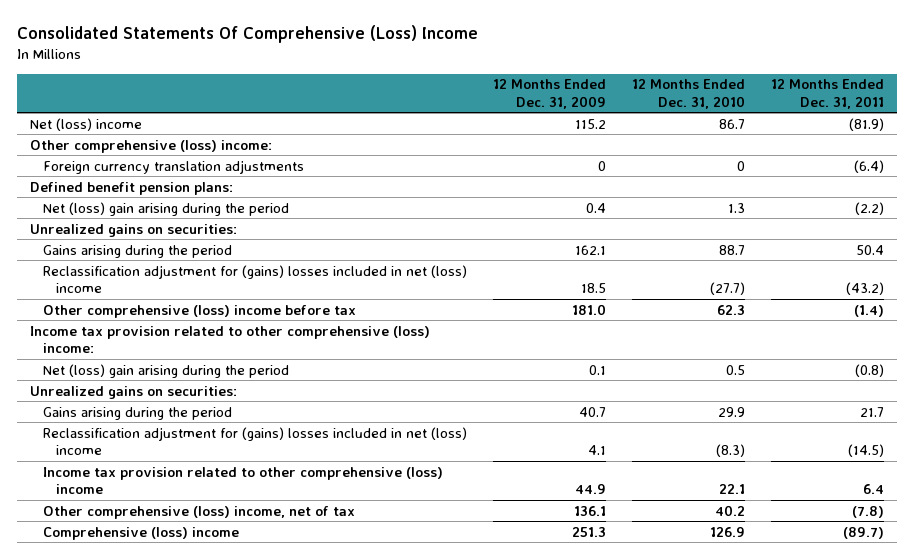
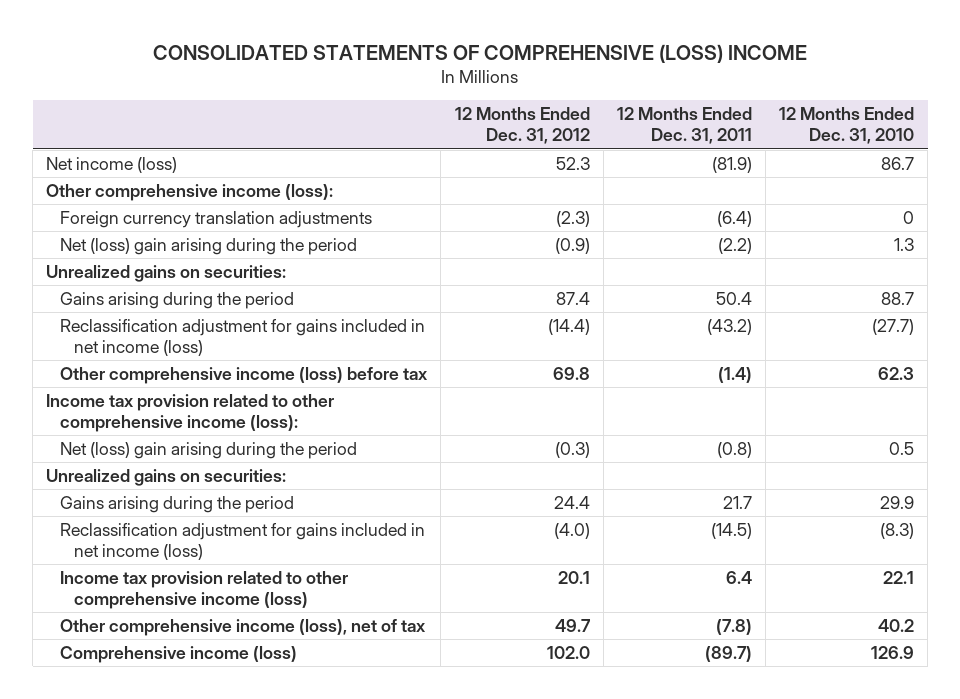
[16,25,478,44] Consolidated Statements Of Comprehensive (Loss) Income -> [153,43,808,63] CONSOLIDATED STATEMENTS OF COMPREHENSIVE (LOSS) INCOME
[492,79,606,109] 12 Months Ended Dec. 31, 2009 -> none
none -> [454,107,590,145] 12 Months Ended Dec. 31, 2012
[29,117,142,131] Net (loss) income -> [46,156,178,173] Net income (loss)
[29,139,272,153] Other comprehensive (loss) income: -> [46,183,334,201] Other comprehensive income (loss):
[29,181,233,195] Defined benefit pension plans: -> none
[42,264,467,293] Reclassification adjustment for (gains) losses included in net (loss) income -> [60,318,426,356] Reclassification adjustment for gains included in net income (loss)
[42,304,356,318] Other comprehensive (loss) income before tax -> [60,366,429,384] Other comprehensive income (loss) before tax
[29,325,430,353] Income tax provision related to other comprehensive (loss) income: -> [46,393,335,432] Income tax provision related to other comprehensive income (loss):
[42,426,467,455] Reclassification adjustment for (gains) losses included in net (loss) income -> [60,522,426,560] Reclassification adjustment for gains included in net income (loss)
[42,466,443,494] Income tax provision related to other comprehensive (loss) income -> [60,570,349,609] Income tax provision related to other comprehensive income (loss)
[42,505,355,519] Other comprehensive (loss) income, net of tax -> [60,618,427,636] Other comprehensive income (loss), net of tax
[42,526,239,540] Comprehensive (loss) income -> [60,645,298,663] Comprehensive income (loss)

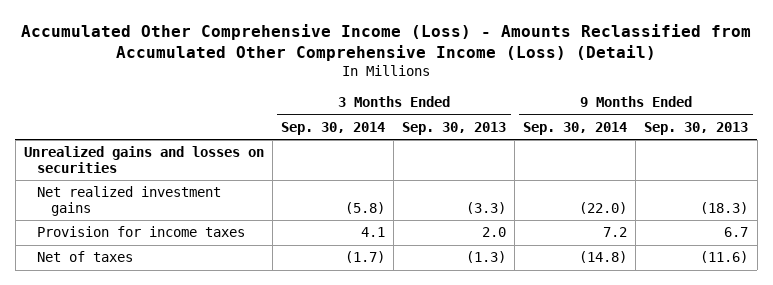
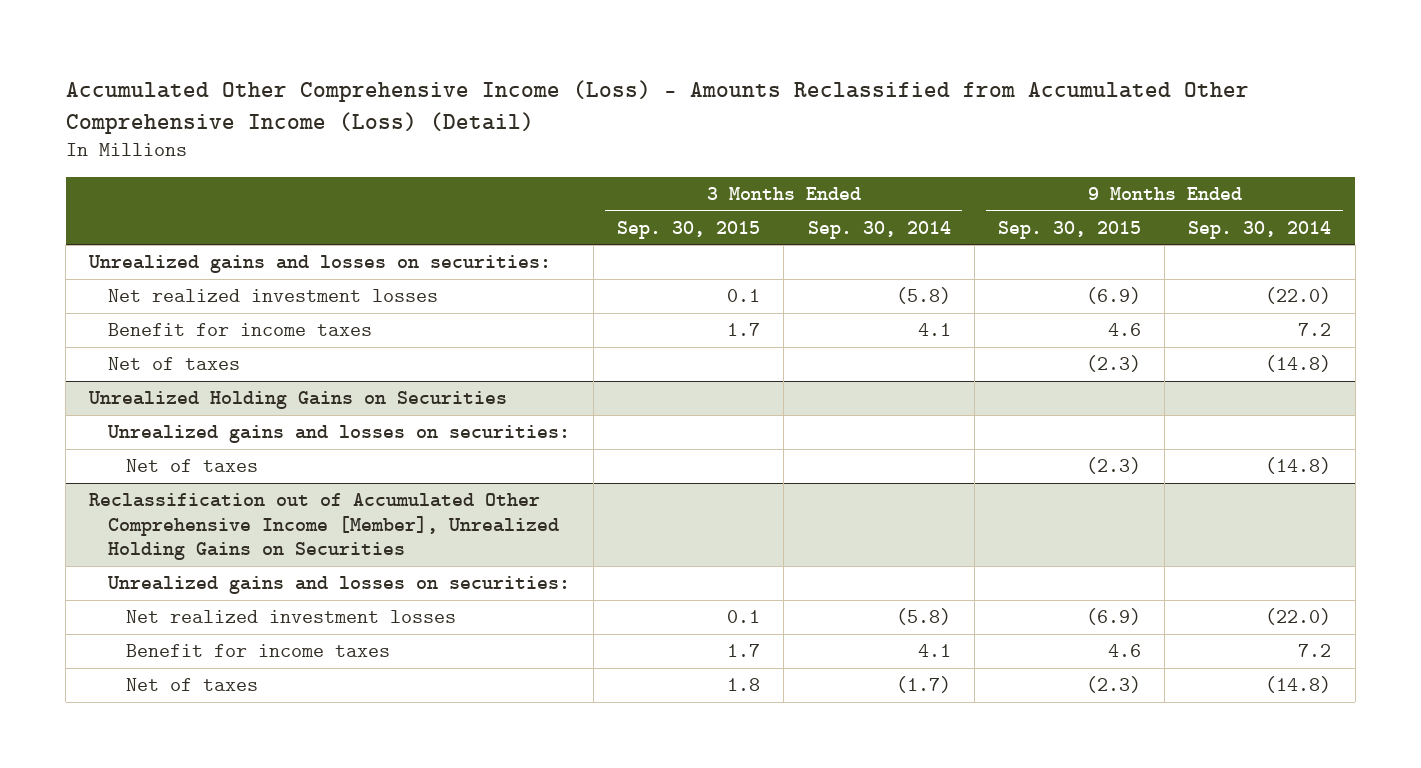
[402,121,507,135] Sep. 30, 2013 -> none
[644,121,749,135] Sep. 30, 2013 -> none
none -> [617,220,761,239] Sep. 30, 2015
none -> [998,220,1142,239] Sep. 30, 2015
[24,146,265,174] Unrealized gains and losses on securities -> [88,255,552,274] Unrealized gains and losses on securities:
[37,186,222,217] Net realized investment gains -> [107,289,438,303] Net realized investment losses
[37,226,246,238] Provision for income taxes -> [107,323,372,337] Benefit for income taxes
none -> [107,357,240,371] Net of taxes
none -> [88,391,508,410] Unrealized Holding Gains on Securities
none -> [106,425,570,444] Unrealized gains and losses on securities:
none -> [126,459,259,473] Net of taxes
none -> [89,493,559,561] Reclassification out of Accumulated Other Comprehensive Income [Member], Unrealized Holding Gains on Securities
none -> [106,576,570,595] Unrealized gains and losses on securities:
none -> [126,610,457,624] Net realized investment losses
none -> [126,644,391,658] Benefit for income taxes

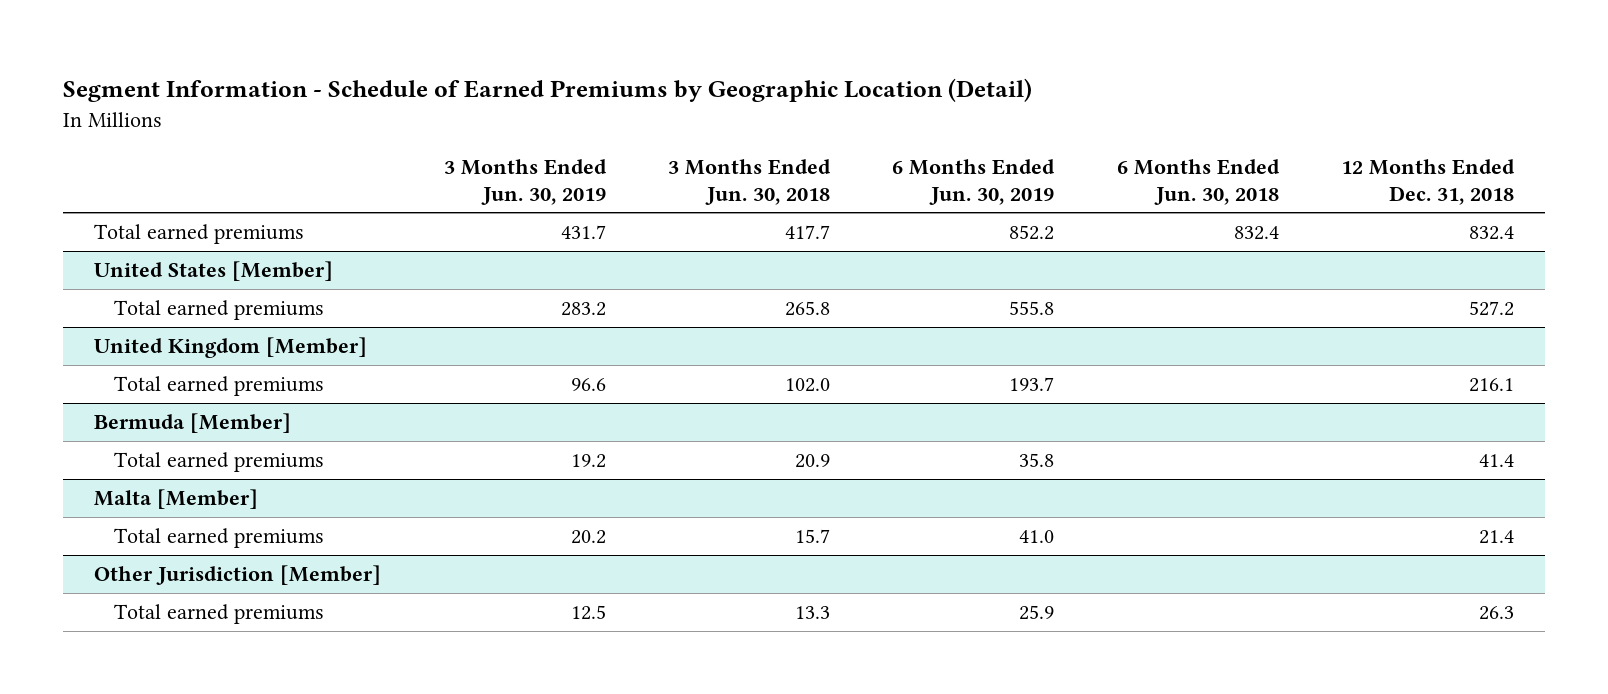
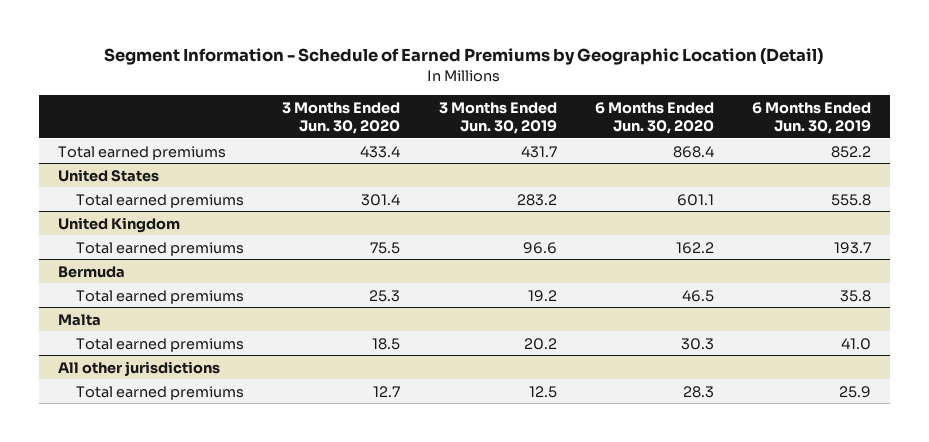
[668,159,832,205] 3 Months Ended Jun. 30, 2018 -> none
[1116,159,1280,205] 6 Months Ended Jun. 30, 2018 -> none
[1341,159,1516,205] 12 Months Ended Dec. 31, 2018 -> none
none -> [282,101,401,134] 3 Months Ended Jun. 30, 2020
none -> [594,101,714,134] 6 Months Ended Jun. 30, 2020
[94,261,334,282] United States [Member] -> [57,168,159,182] United States
[94,337,368,359] United Kingdom [Member] -> [57,216,180,233] United Kingdom
[94,413,292,434] Bermuda [Member] -> [57,265,125,278] Bermuda
[94,489,259,510] Malta [Member] -> [57,313,101,326] Malta
[94,565,382,586] Other Jurisdiction [Member] -> [57,360,220,376] All other jurisdictions

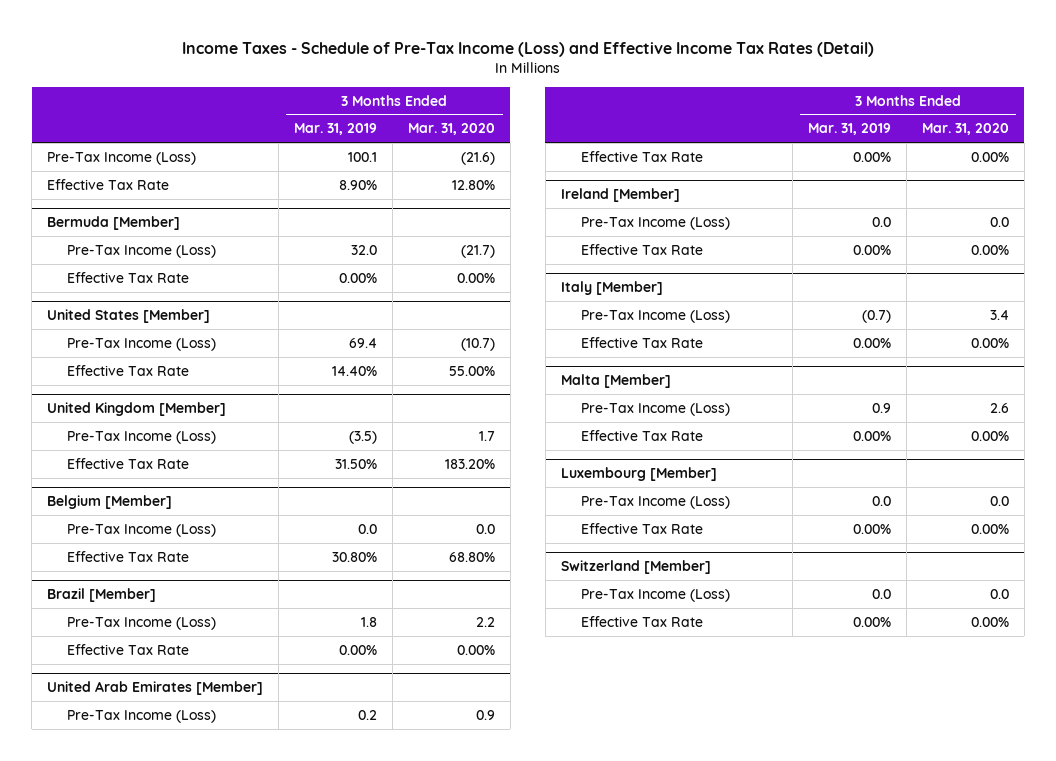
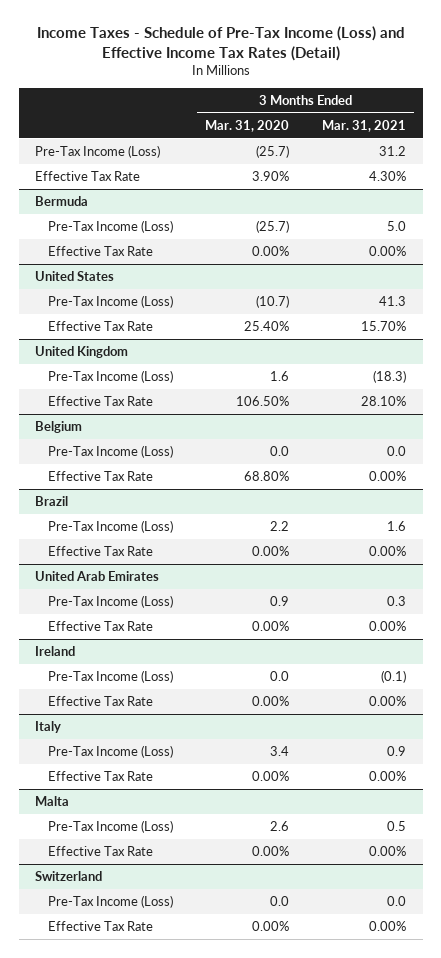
[294,123,378,136] Mar. 31, 2019 -> none
none -> [322,120,407,133] Mar. 31, 2021
[460,151,495,165] (21.6) -> [256,145,290,159] (25.7)
[451,179,495,190] 12.80% -> [252,171,290,182] 3.90%
[47,215,181,230] Bermuda [Member] -> [35,196,89,207] Bermuda
[460,244,495,258] (21.7) -> [256,220,290,234] (25.7)
[47,308,211,323] United States [Member] -> [35,271,115,282] United States
[448,365,495,376] 55.00% -> [244,321,290,332] 25.40%
[47,401,227,416] United Kingdom [Member] -> [35,346,129,359] United Kingdom
[478,430,495,441] 1.7 -> [270,371,290,382] 1.6
[444,458,495,469] 183.20% -> [236,396,290,407] 106.50%
[47,494,173,509] Belgium [Member] -> [35,421,83,434] Belgium
[47,587,157,602] Brazil [Member] -> [35,496,69,507] Brazil
[47,680,264,695] United Arab Emirates [Member] -> [35,571,160,582] United Arab Emirates
[560,187,680,202] Ireland [Member] -> [35,646,76,657] Ireland
[560,280,663,295] Italy [Member] -> [35,721,62,734] Italy
[560,373,671,388] Malta [Member] -> [35,796,70,807] Malta
[560,466,717,481] Luxembourg [Member] -> none
[581,495,731,509] Pre-Tax Income (Loss) -> none
[581,522,704,534] Effective Tax Rate -> none
[560,559,711,574] Switzerland [Member] -> [35,871,103,882] Switzerland

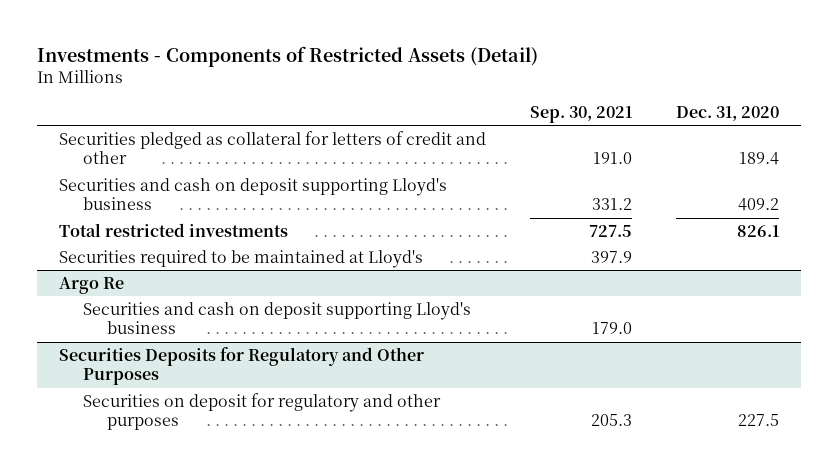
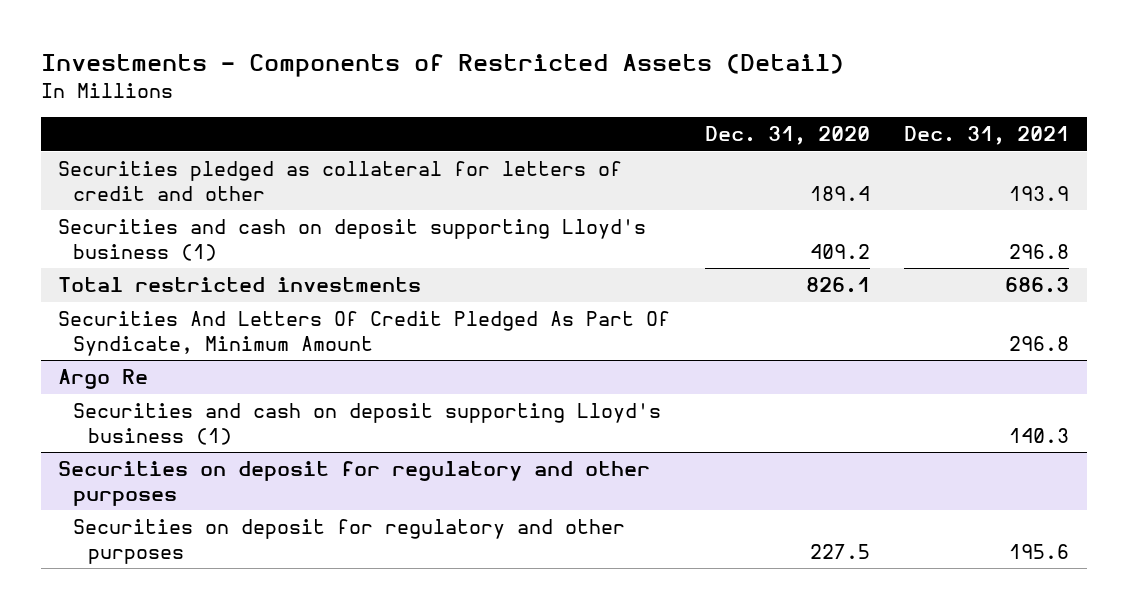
[530,105,633,123] Sep. 30, 2021 -> none
none -> [904,126,1070,146] Dec. 31, 2021
[59,177,448,211] Securities and cash on deposit supporting Lloyd's business -> [58,219,647,262] Securities and cash on deposit supporting Lloyd's business (1)
[59,249,424,268] Securities required to be maintained at Lloyd's -> [58,311,671,357] Securities And Letters Of Credit Pledged As Part Of Syndicate, Minimum Amount
[82,301,471,335] Securities and cash on deposit supporting Lloyd's business -> [72,403,661,446] Securities and cash on deposit supporting Lloyd's business (1)
[59,346,425,386] Securities Deposits for Regulatory and Other Purposes -> [58,461,651,507] Securities on deposit for regulatory and other purposes

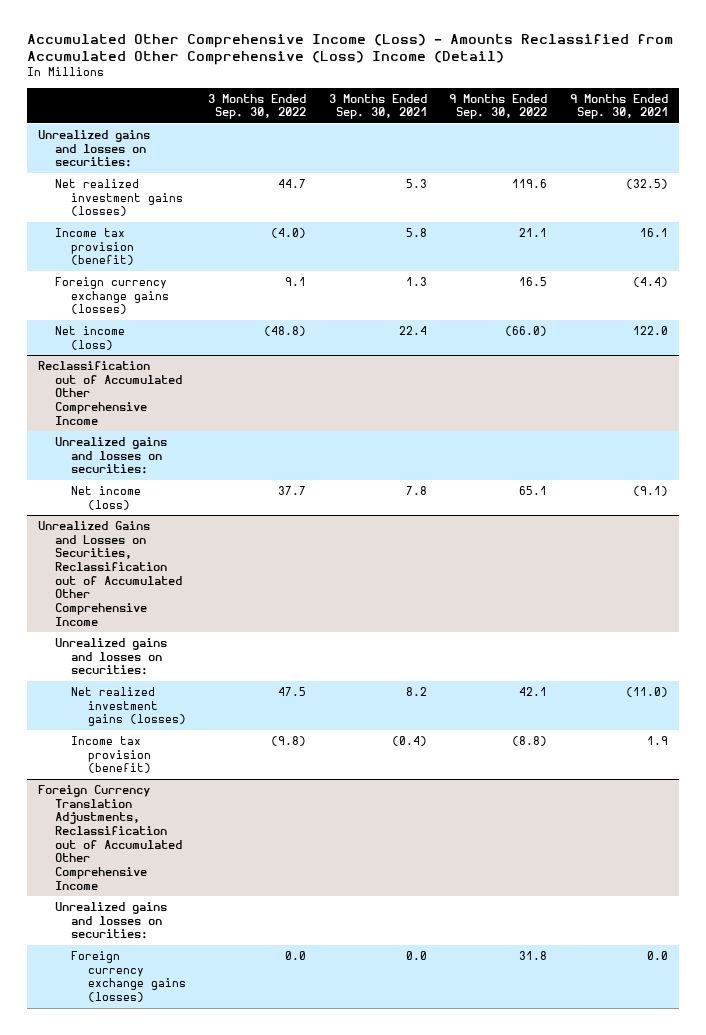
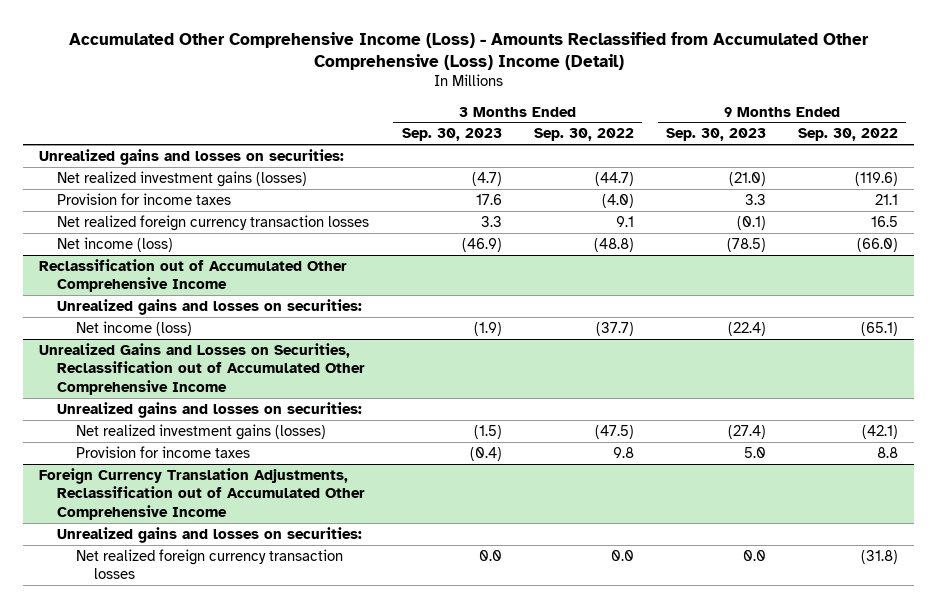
[328,93,427,120] 3 Months Ended Sep. 30, 2021 -> none
[569,93,668,120] 9 Months Ended Sep. 30, 2021 -> none
none -> [401,128,502,142] Sep. 30, 2023
none -> [666,128,767,142] Sep. 30, 2023
[278,179,307,189] 44.7 -> [594,171,634,186] (44.7)
[512,179,548,189] 119.6 -> [855,171,899,186] (119.6)
[54,228,135,266] Income tax provision (benefit) -> [57,192,232,205] Provision for income taxes
[54,277,170,315] Foreign currency exchange gains (losses) -> [57,214,370,231] Net realized foreign currency transaction losses
[278,486,307,496] 37.7 -> [595,321,634,336] (37.7)
[519,486,548,496] 65.1 -> [861,321,899,336] (65.1)
[278,687,307,697] 47.5 -> [594,424,634,439] (47.5)
[519,687,548,697] 42.1 -> [862,424,899,439] (42.1)
[71,736,151,774] Income tax provision (benefit) -> [75,445,250,458] Provision for income taxes
[271,736,307,747] (9.8) -> [612,446,634,458] 9.8
[512,736,548,747] (8.8) -> [877,446,899,458] 8.8
[71,951,186,1003] Foreign currency exchange gains (losses) -> [75,548,343,580] Net realized foreign currency transaction losses
[519,951,548,961] 31.8 -> [861,549,899,564] (31.8)

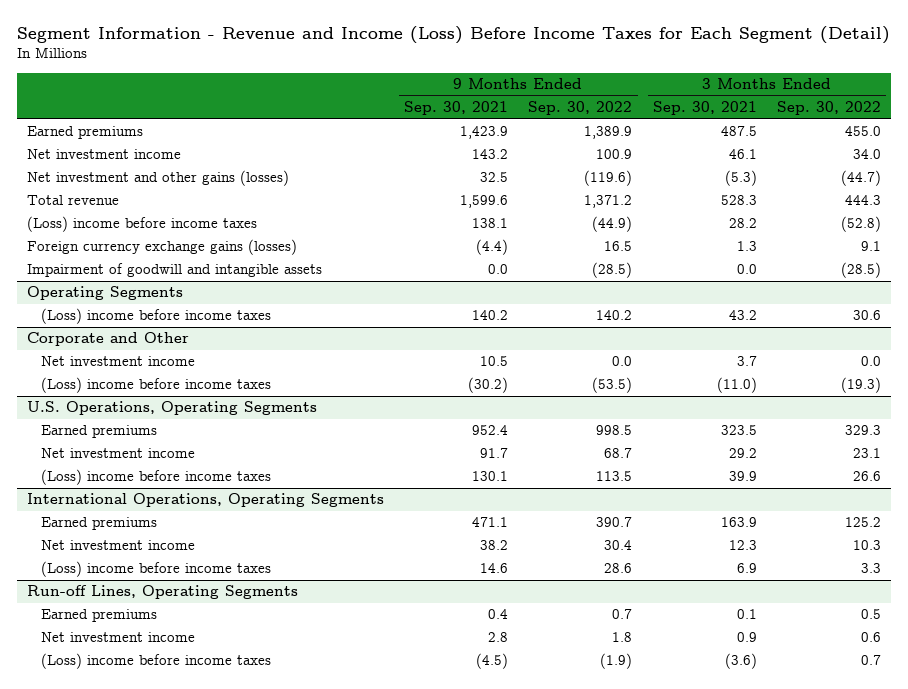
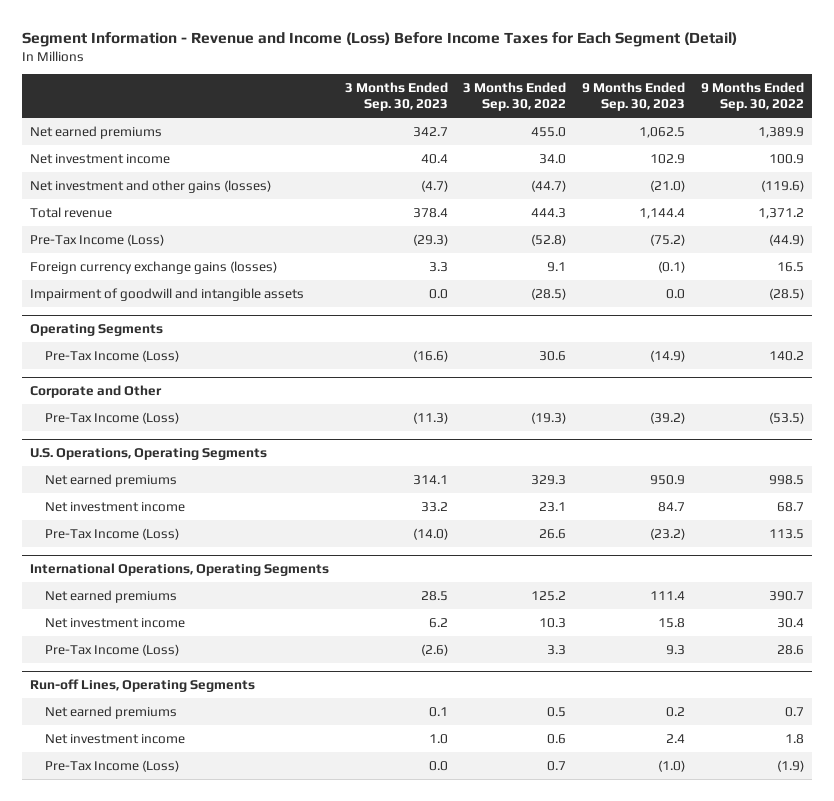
[404,101,509,116] Sep. 30, 2021 -> none
[652,101,757,116] Sep. 30, 2021 -> none
none -> [344,81,448,112] 3 Months Ended Sep. 30, 2023
none -> [582,81,686,112] 9 Months Ended Sep. 30, 2023
[27,126,144,140] Earned premiums -> [29,125,162,139] Net earned premiums
[27,216,258,233] (Loss) income before income taxes -> [29,233,164,246] Pre-Tax Income (Loss)
[41,308,272,325] (Loss) income before income taxes -> [44,349,179,362] Pre-Tax Income (Loss)
[41,356,196,367] Net investment income -> none
[41,377,272,394] (Loss) income before income taxes -> [44,411,179,424] Pre-Tax Income (Loss)
[41,425,158,439] Earned premiums -> [44,473,177,487] Net earned premiums
[41,469,272,486] (Loss) income before income taxes -> [44,527,179,540] Pre-Tax Income (Loss)
[41,517,158,531] Earned premiums -> [44,589,177,603] Net earned premiums
[41,561,272,578] (Loss) income before income taxes -> [44,643,179,656] Pre-Tax Income (Loss)
[41,609,158,623] Earned premiums -> [44,705,177,719] Net earned premiums
[41,653,272,670] (Loss) income before income taxes -> [44,759,179,772] Pre-Tax Income (Loss)

